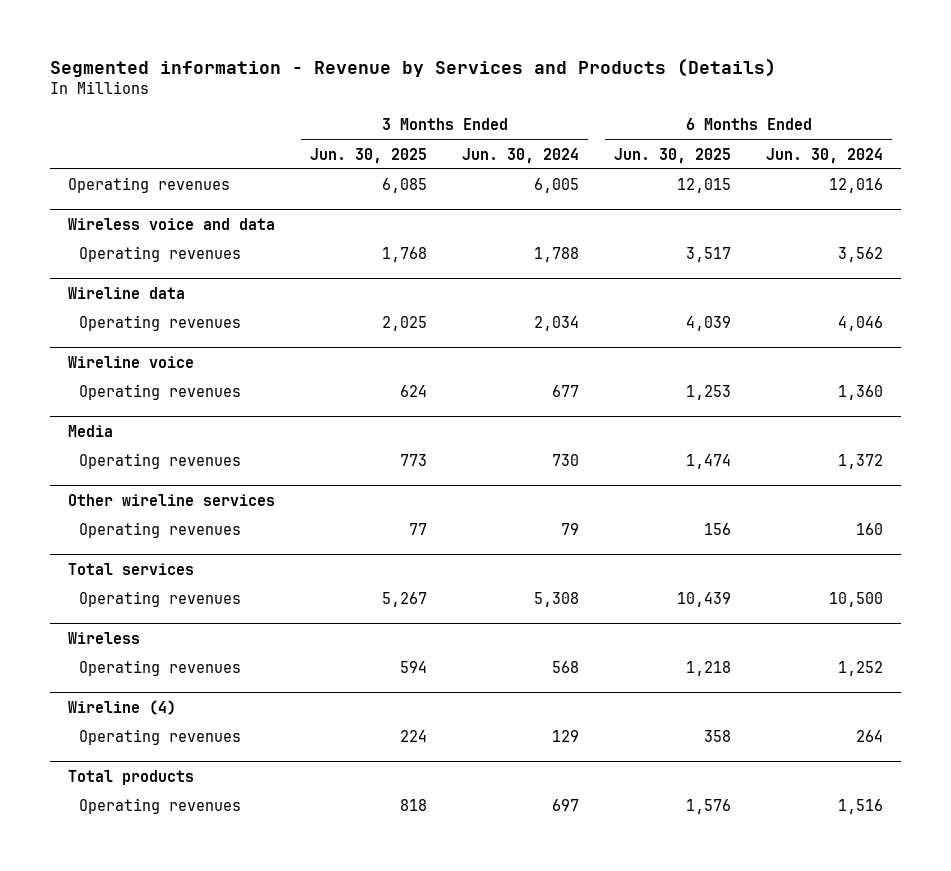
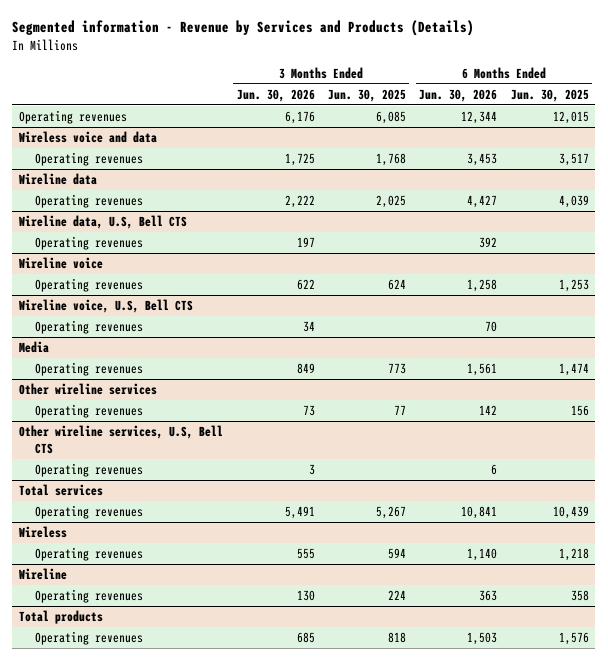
[462,147,580,163] Jun. 30, 2024 -> none
[766,147,884,163] Jun. 30, 2024 -> none
none -> [236,88,315,102] Jun. 30, 2026
none -> [419,88,498,102] Jun. 30, 2026
none -> [19,215,188,230] Wireline data, U.S, Bell CTS
none -> [35,236,144,251] Operating revenues
none -> [19,299,194,314] Wireline voice, U.S, Bell CTS
none -> [35,320,144,335] Operating revenues
none -> [19,425,224,454] Other wireline services, U.S, Bell CTS
none -> [35,463,144,478] Operating revenues
[67,700,176,716] Wireline (4) -> [19,568,68,581] Wireline

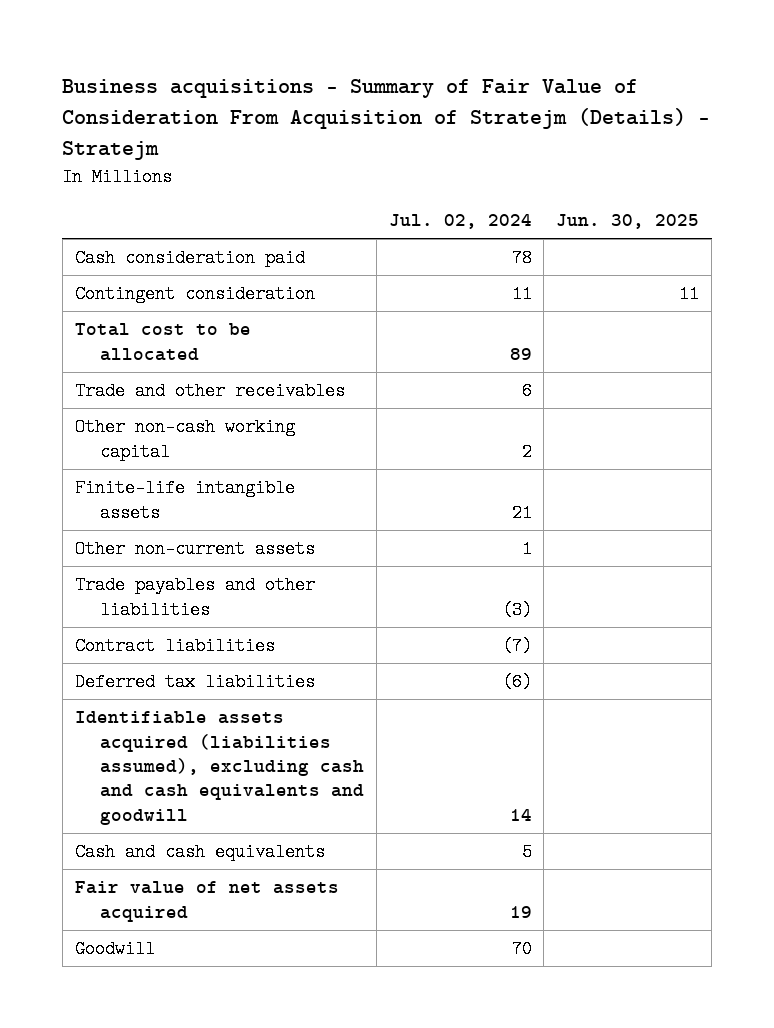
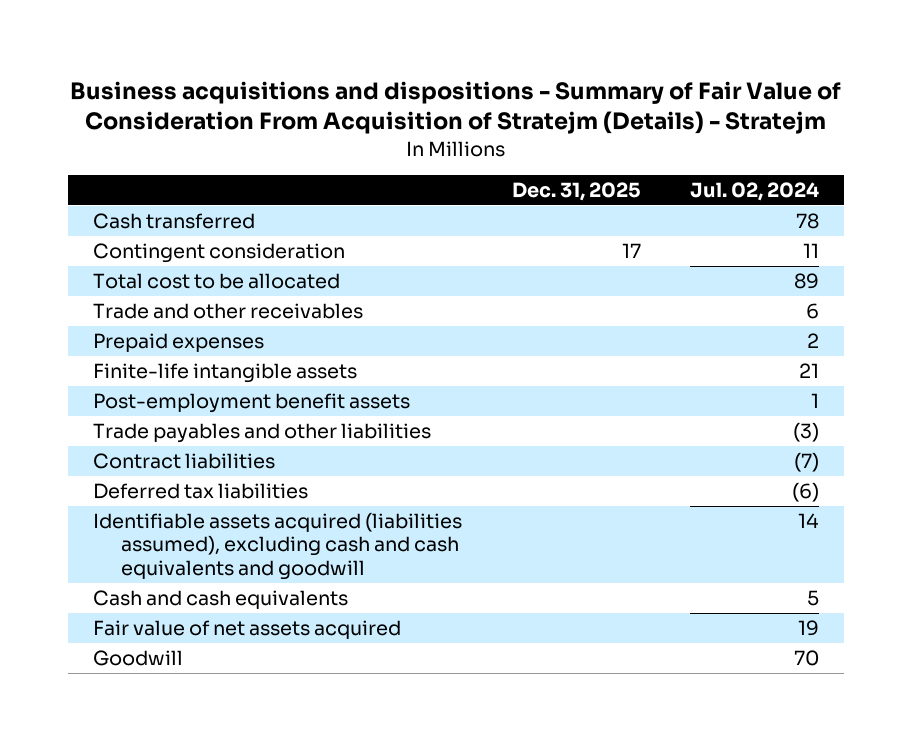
[62,79,711,161] Business acquisitions - Summary of Fair Value of Consideration From Acquisition of Stratejm (Details) - Stratejm -> [70,80,842,135] Business acquisitions and dispositions - Summary of Fair Value of Consideration From Acquisition of Stratejm (Details) - Stratejm
[556,214,700,230] Jun. 30, 2025 -> none
none -> [511,182,641,202] Dec. 31, 2025
[74,249,305,268] Cash consideration paid -> [93,212,256,229] Cash transferred
[74,418,295,461] Other non-cash working capital -> [93,332,265,352] Prepaid expenses
[74,540,315,559] Other non-current assets -> [93,392,411,413] Post-employment benefit assets

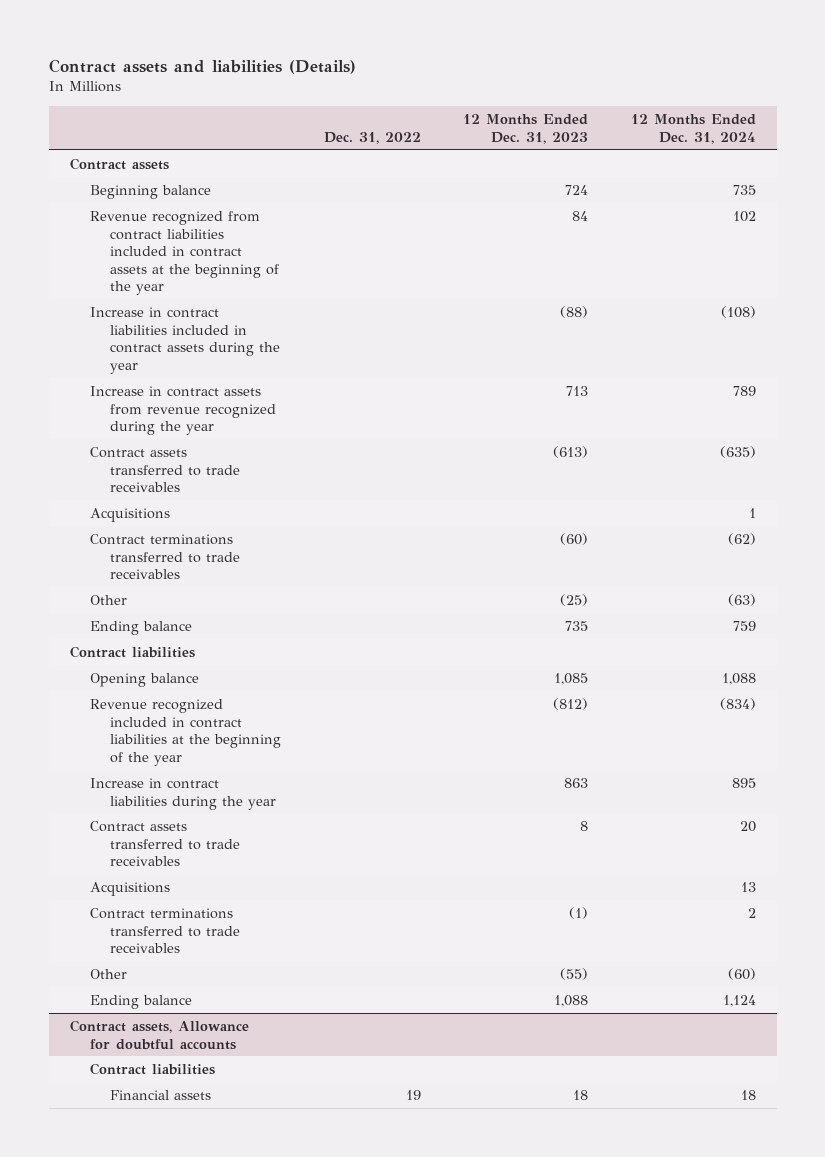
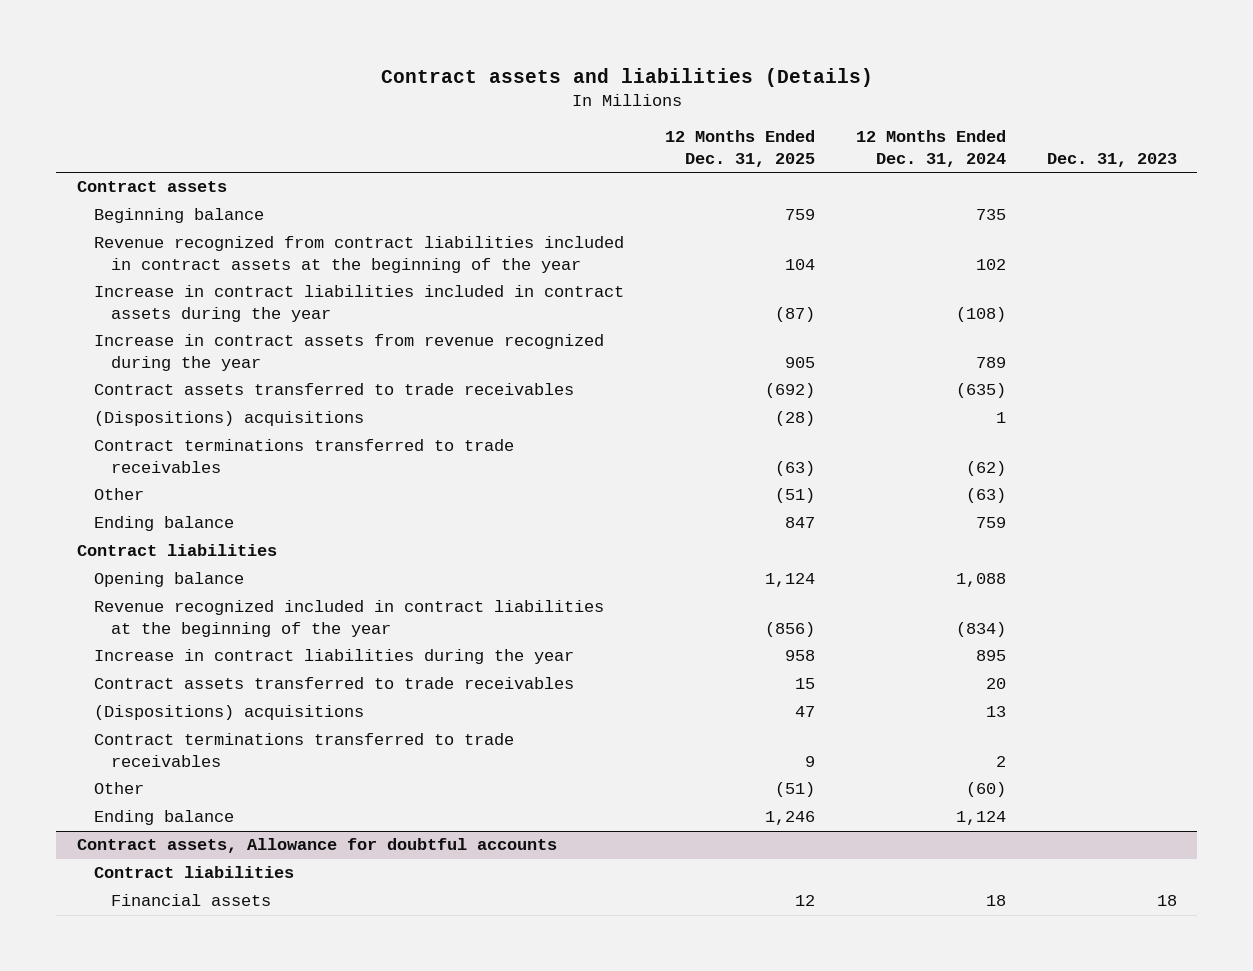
[323,131,421,144] Dec. 31, 2022 -> none
[463,114,589,144] 12 Months Ended Dec. 31, 2023 -> none
none -> [664,130,815,168] 12 Months Ended Dec. 31, 2025
none -> [1046,153,1177,168] Dec. 31, 2023
[90,507,171,522] Acquisitions -> [93,411,364,427] (Dispositions) acquisitions
[90,881,171,896] Acquisitions -> [93,705,364,721] (Dispositions) acquisitions

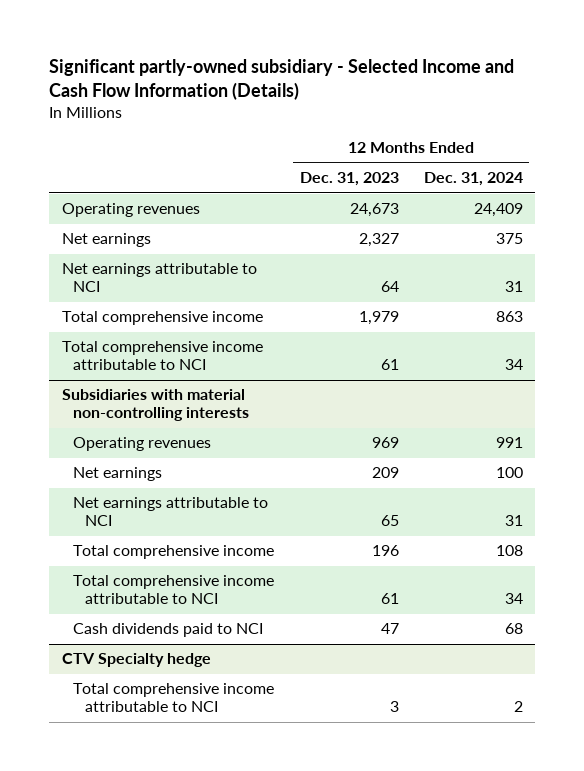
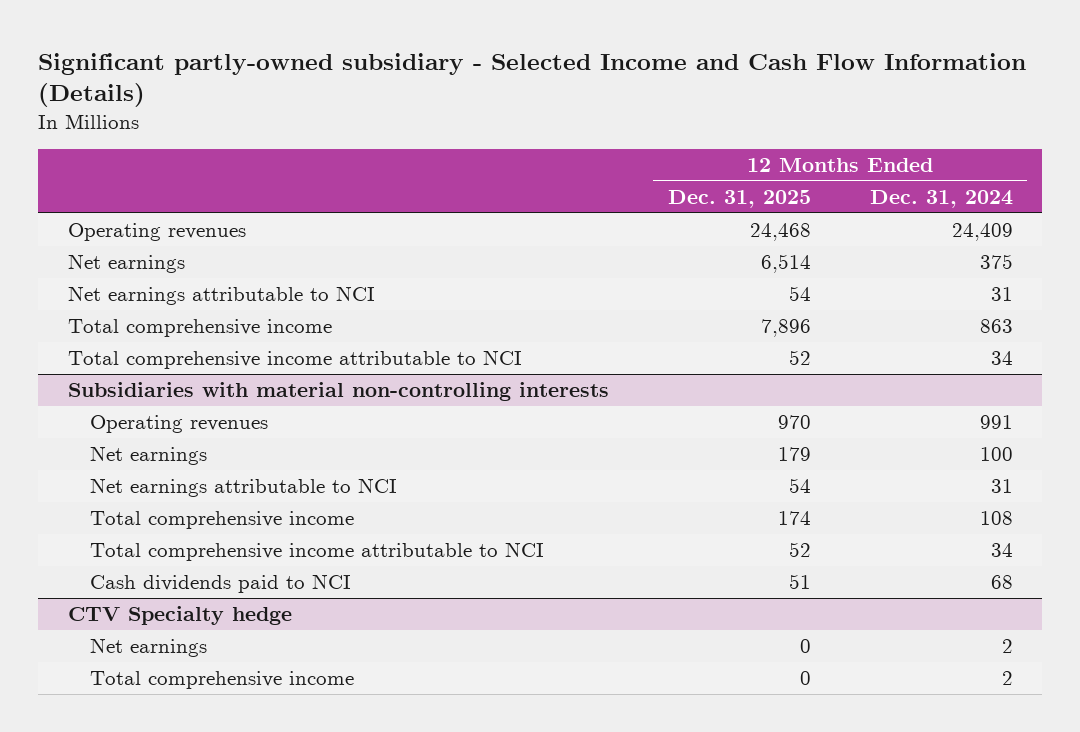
[299,172,399,187] Dec. 31, 2023 -> none
none -> [667,189,811,208] Dec. 31, 2025
none -> [89,638,207,658] Net earnings
[73,683,275,713] Total comprehensive income attributable to NCI -> [89,671,354,690] Total comprehensive income

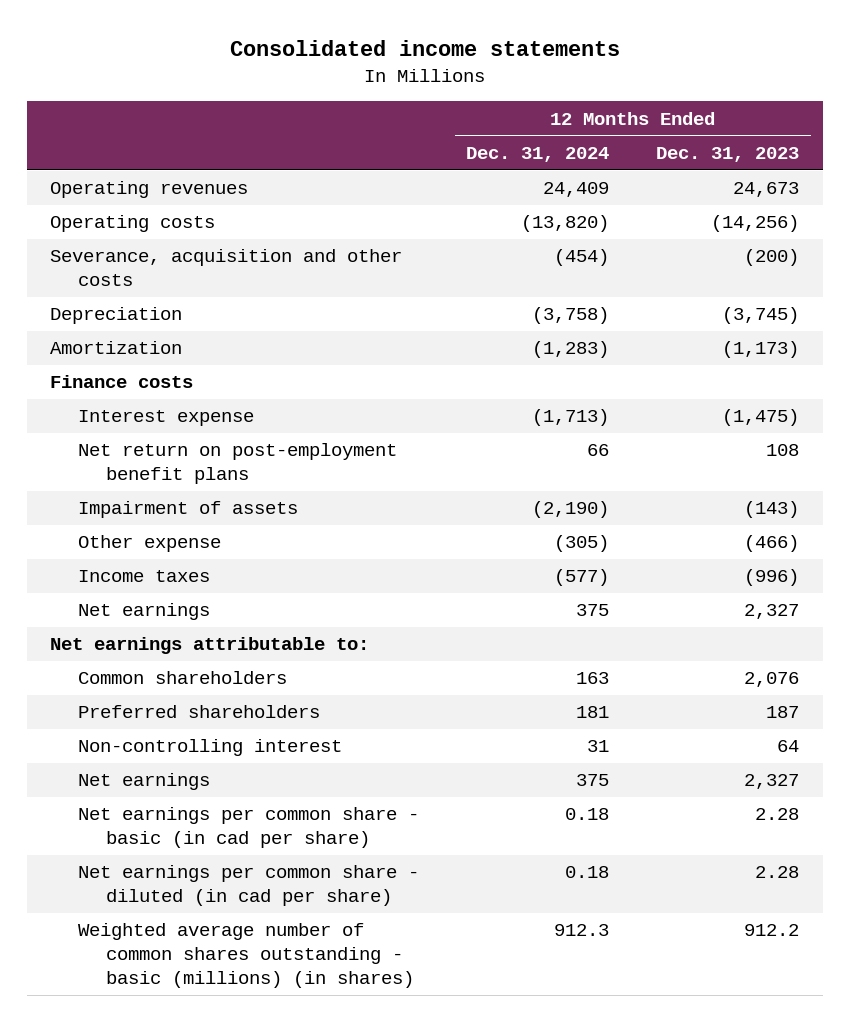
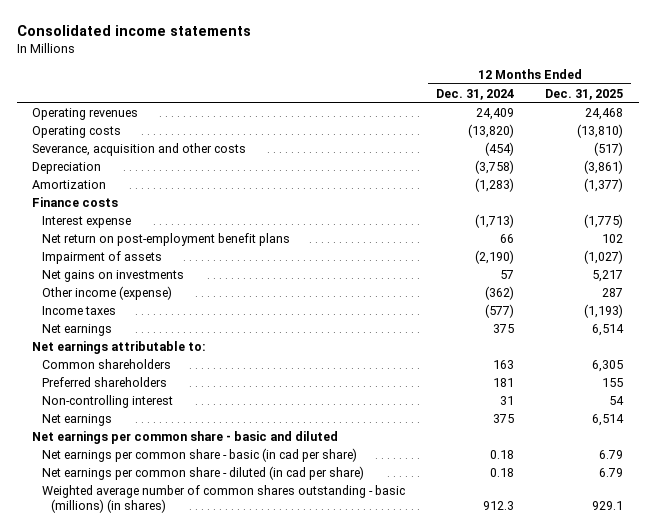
[656,146,800,162] Dec. 31, 2023 -> none
none -> [545,88,624,100] Dec. 31, 2025
none -> [41,269,184,282] Net gains on investments
[78,535,222,553] Other expense -> [41,285,172,300] Other income (expense)
[554,535,610,553] (305) -> [484,285,514,300] (362)
none -> [32,430,339,444] Net earnings per common share - basic and diluted

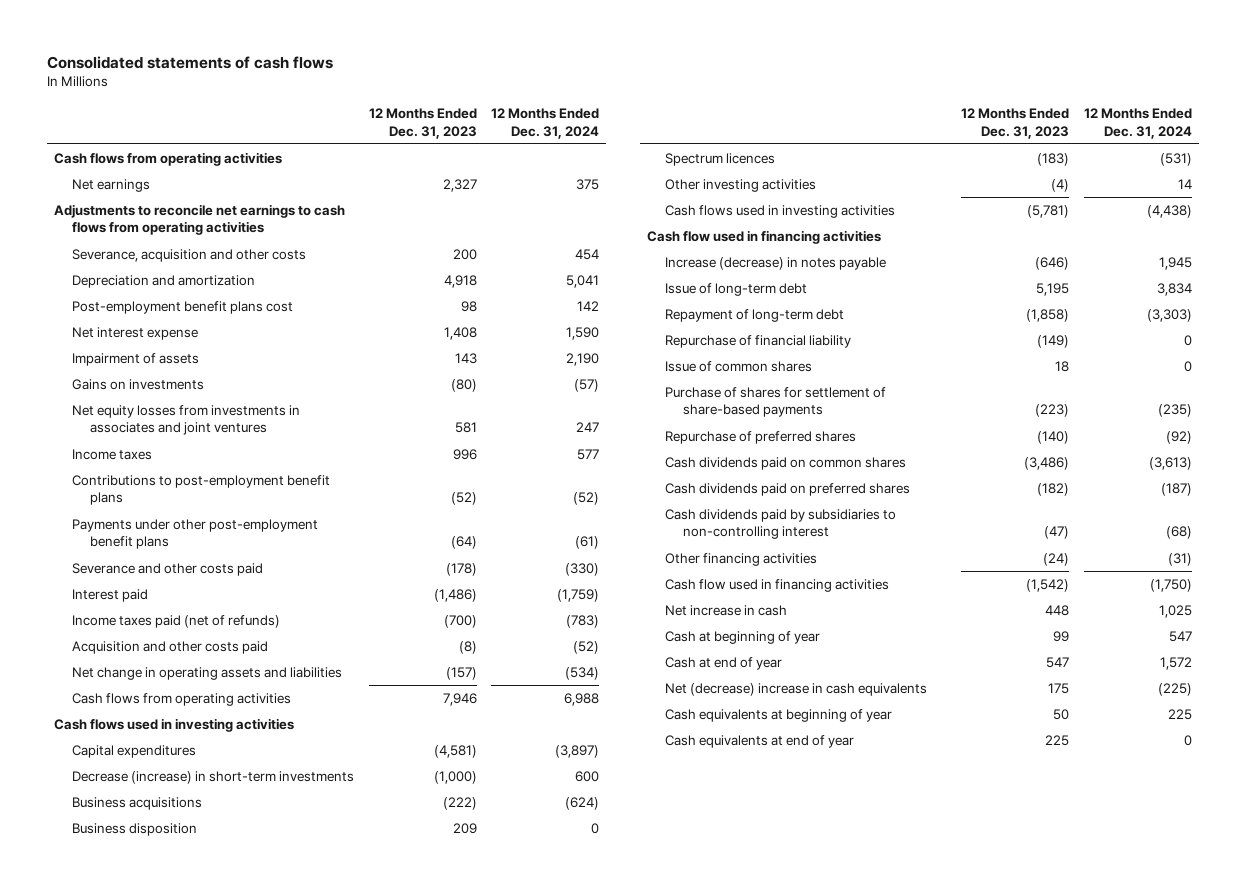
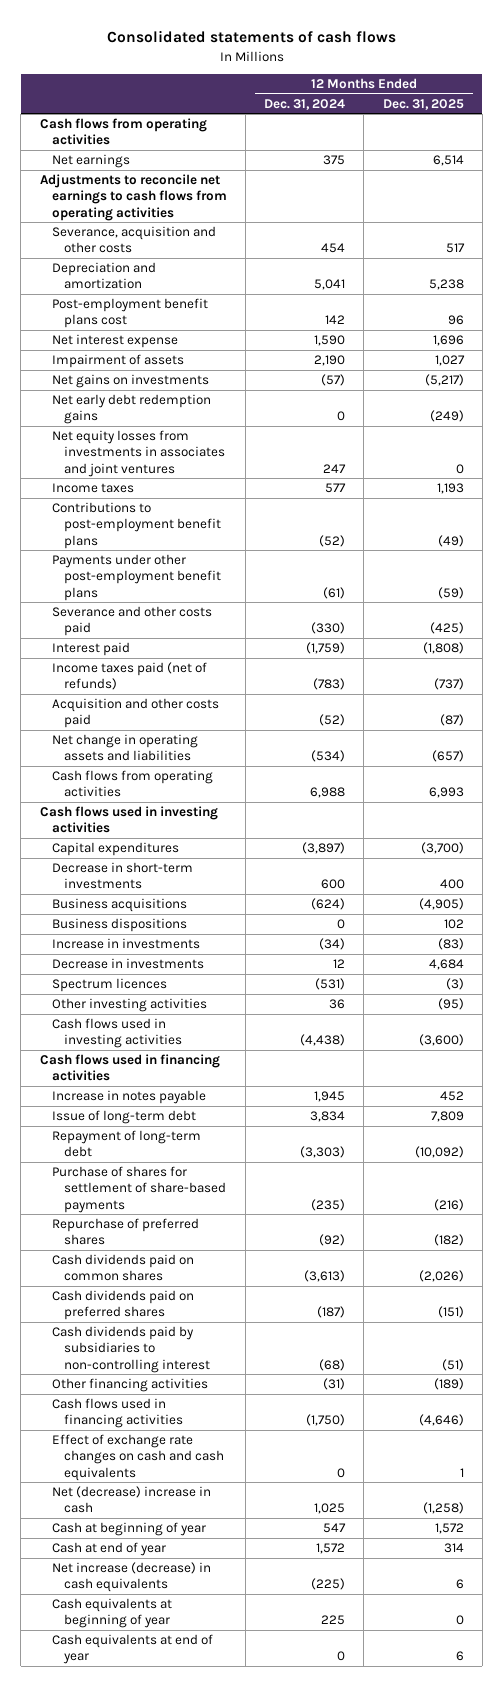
[368,107,477,139] 12 Months Ended Dec. 31, 2023 -> none
none -> [382,98,464,110] Dec. 31, 2025
[72,378,205,390] Gains on investments -> [51,374,209,389] Net gains on investments
none -> [51,394,211,425] Net early debt redemption gains
[72,770,355,784] Decrease (increase) in short-term investments -> [51,862,193,890] Decrease in short-term investments
[72,822,198,836] Business disposition -> [51,918,187,933] Business dispositions
none -> [51,938,200,950] Increase in investments
none -> [51,958,204,970] Decrease in investments
[1177,178,1192,189] 14 -> [329,999,346,1010] 36
[647,229,882,244] Cash flow used in financing activities -> [39,1054,220,1082] Cash flows used in financing activities
[665,256,887,270] Increase (decrease) in notes payable -> [51,1090,206,1105] Increase in notes payable
[665,334,852,348] Repurchase of financial liability -> none
[665,360,813,372] Issue of common shares -> none
[665,578,890,592] Cash flow used in financing activities -> [51,1398,183,1429] Cash flows used in financing activities
none -> [51,1434,224,1481] Effect of exchange rate changes on cash and cash equivalents
[665,604,788,616] Net increase in cash -> [51,1486,211,1514] Net (decrease) increase in cash
[665,682,928,696] Net (decrease) increase in cash equivalents -> [51,1562,211,1593] Net increase (decrease) in cash equivalents

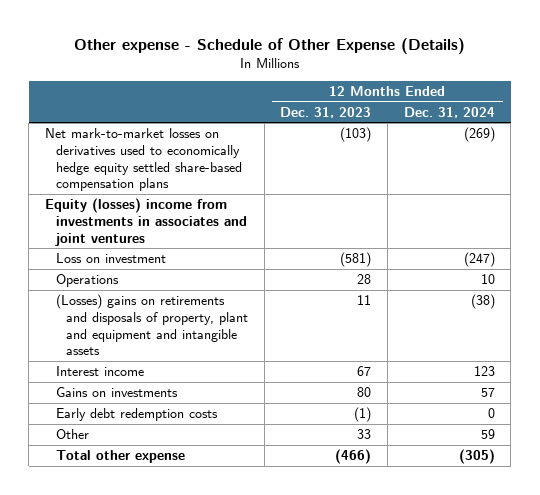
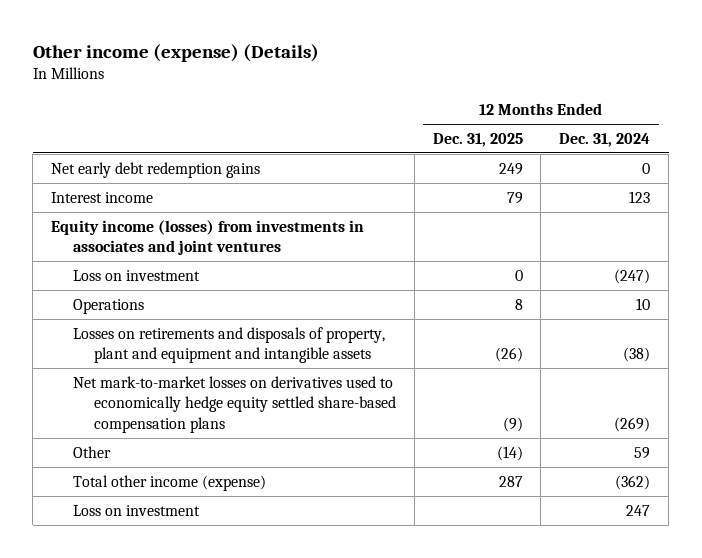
[73,37,465,54] Other expense - Schedule of Other Expense (Details) -> [32,43,319,62] Other income (expense) (Details)
[280,106,372,118] Dec. 31, 2023 -> none
none -> [432,132,523,147] Dec. 31, 2025
none -> [51,161,261,178] Net early debt redemption gains
[55,366,144,377] Interest income -> [51,191,154,203] Interest income
[44,198,247,246] Equity (losses) income from investments in associates and joint ventures -> [51,219,365,256] Equity income (losses) from investments in associates and joint ventures
[55,387,178,398] Gains on investments -> none
[55,408,218,422] Early debt redemption costs -> none
[55,294,249,356] (Losses) gains on retirements and disposals of property, plant and equipment and intangible assets -> [72,326,385,364] Losses on retirements and disposals of property, plant and equipment and intangible assets
[44,128,242,192] Net mark-to-market losses on derivatives used to economically hedge equity settled share-based compensation plans -> [72,375,396,433] Net mark-to-market losses on derivatives used to economically hedge equity settled share-based compensation plans
[55,450,185,464] Total other expense -> [72,474,266,491] Total other income (expense)
[458,449,495,465] (305) -> [615,474,651,490] (362)
none -> [72,504,200,516] Loss on investment

